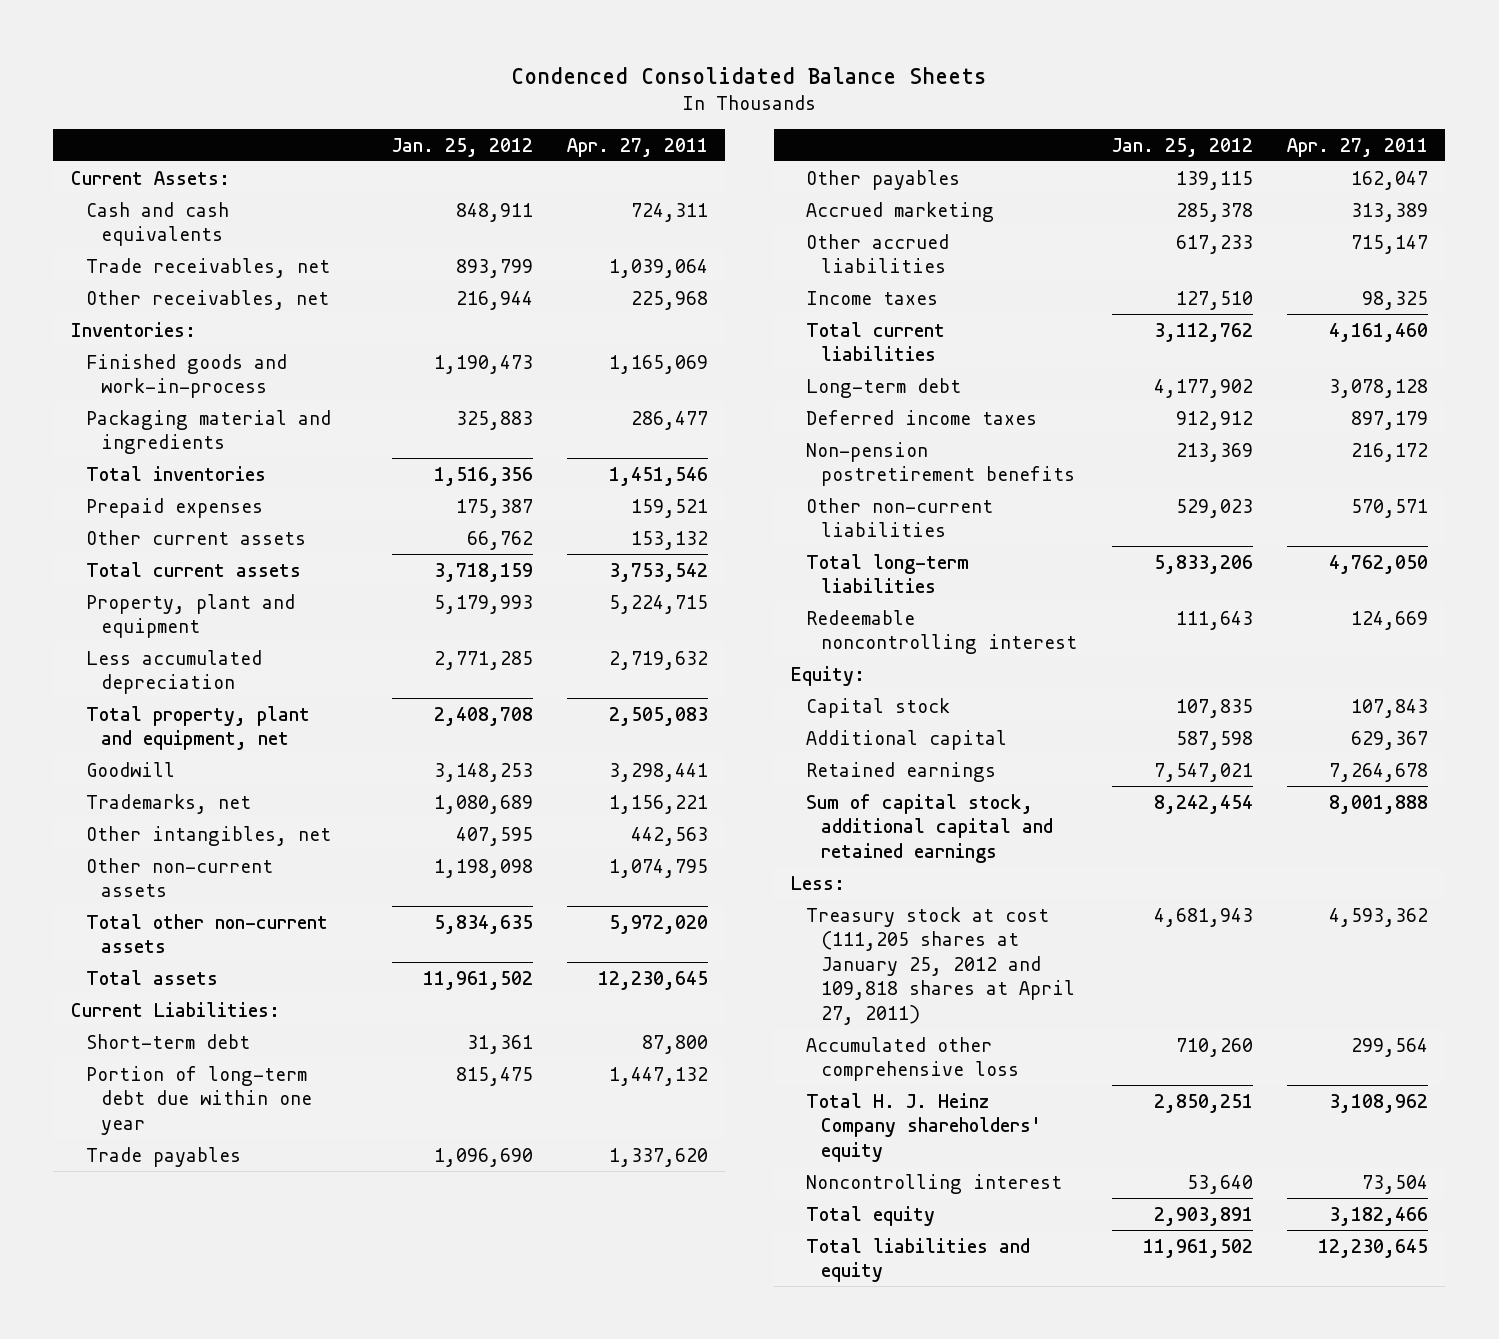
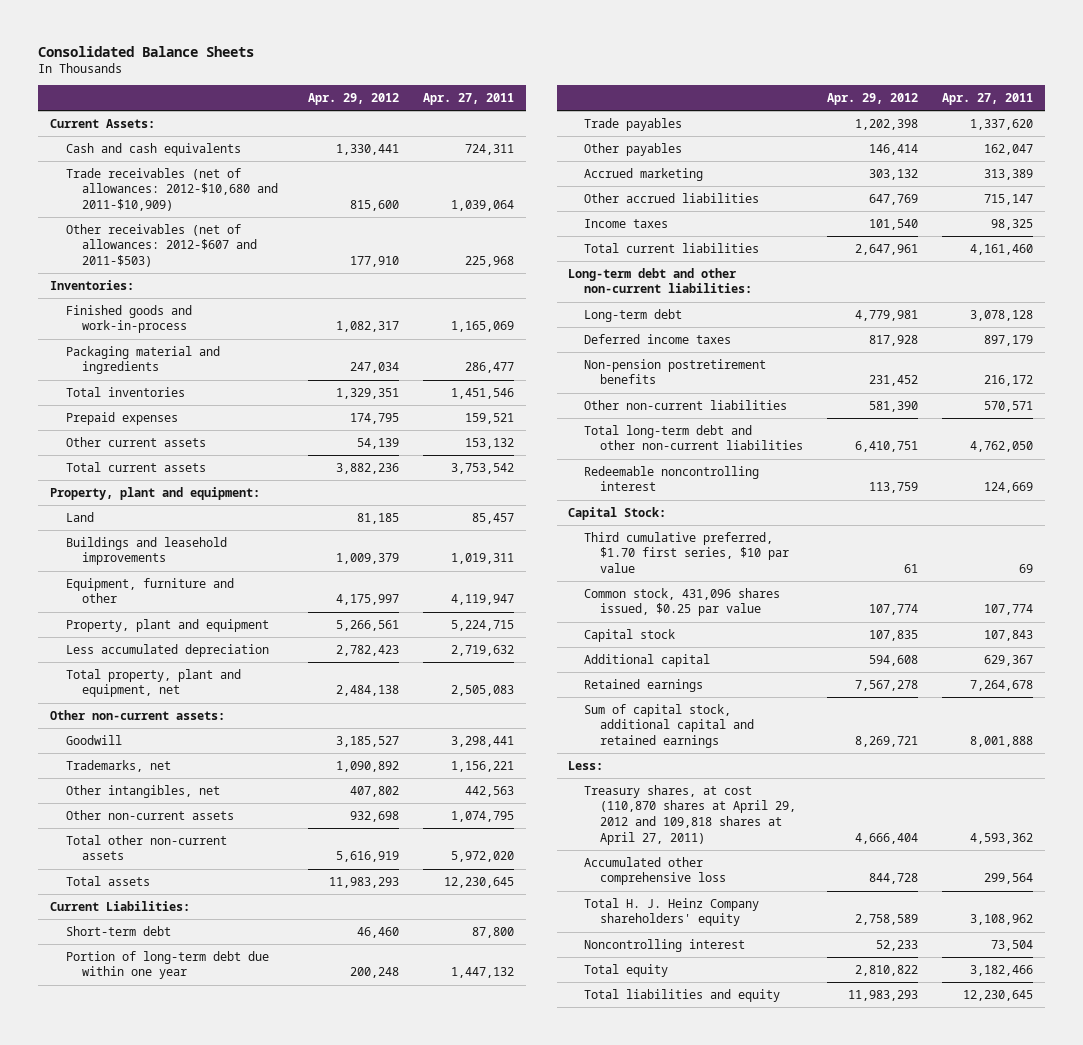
[511,66,987,84] Condenced Consolidated Balance Sheets -> [37,45,254,57] Consolidated Balance Sheets
[391,137,533,157] Jan. 25, 2012 -> none
none -> [308,92,400,105] Apr. 29, 2012
[85,257,330,278] Trade receivables, net -> [65,167,278,212] Trade receivables (net of allowances: 2012-$10,680 and 2011-$10,909)
[85,289,329,310] Other receivables, net -> [65,223,257,268] Other receivables (net of allowances: 2012-$607 and 2011-$503)
none -> [49,486,260,500] Property, plant and equipment:
none -> [65,511,94,522] Land
none -> [65,536,227,566] Buildings and leasehold improvements
none -> [65,577,234,604] Equipment, furniture and other
none -> [49,709,225,720] Other non-current assets:
none -> [568,267,753,294] Long-term debt and other non-current liabilities:
[806,553,970,594] Total long-term liabilities -> [584,424,804,451] Total long-term debt and other non-current liabilities
[790,665,865,686] Equity: -> none
none -> [568,506,667,520] Capital Stock:
none -> [584,531,790,574] Third cumulative preferred, $1.70 first series, $10 par value
none -> [584,587,781,617] Common stock, 431,096 shares issued, $0.25 par value
[806,906,1076,1025] Treasury stock at cost (111,205 shares at January 25, 2012 and 109,818 shares at April 27, 2011) -> [584,784,797,845] Treasury shares, at cost (110,870 shares at April 29, 2012 and 109,818 shares at April 27, 2011)

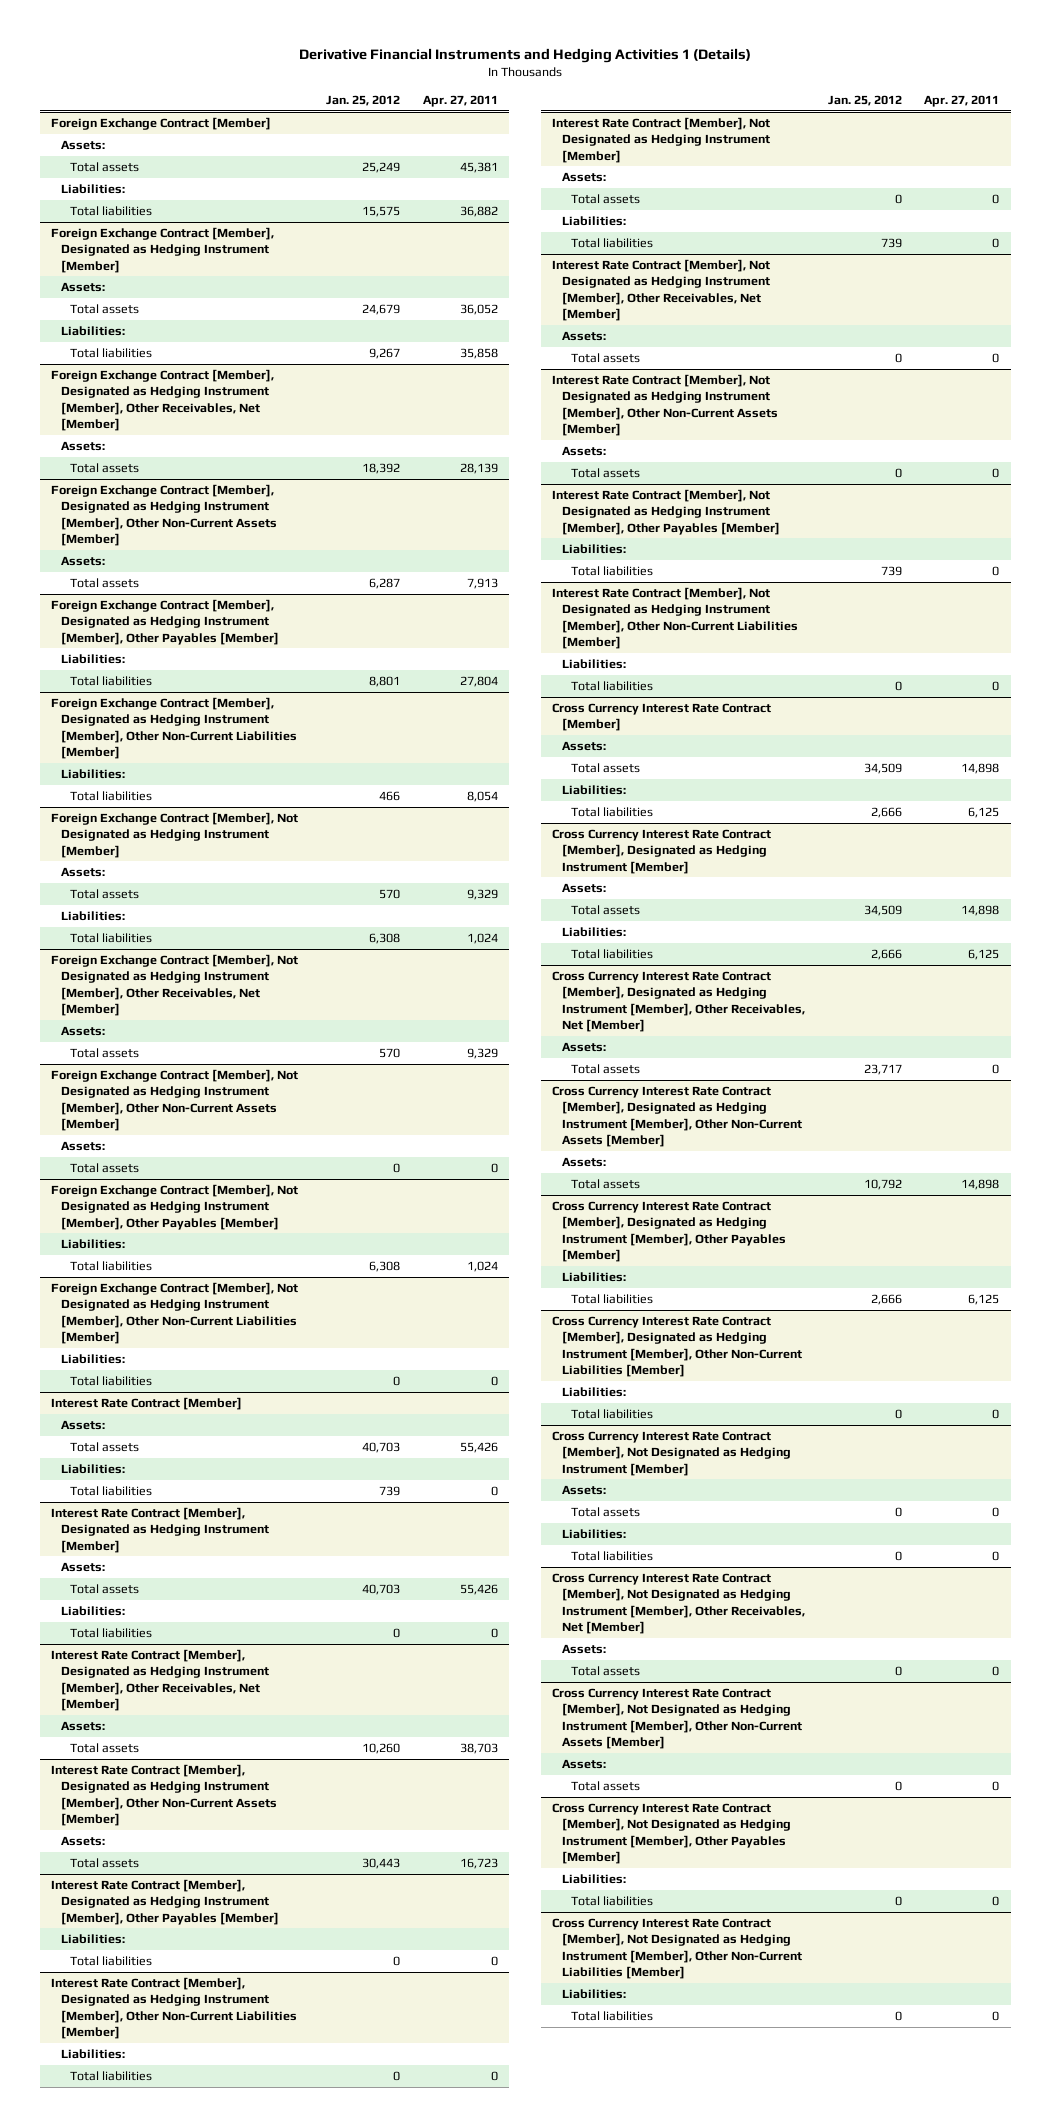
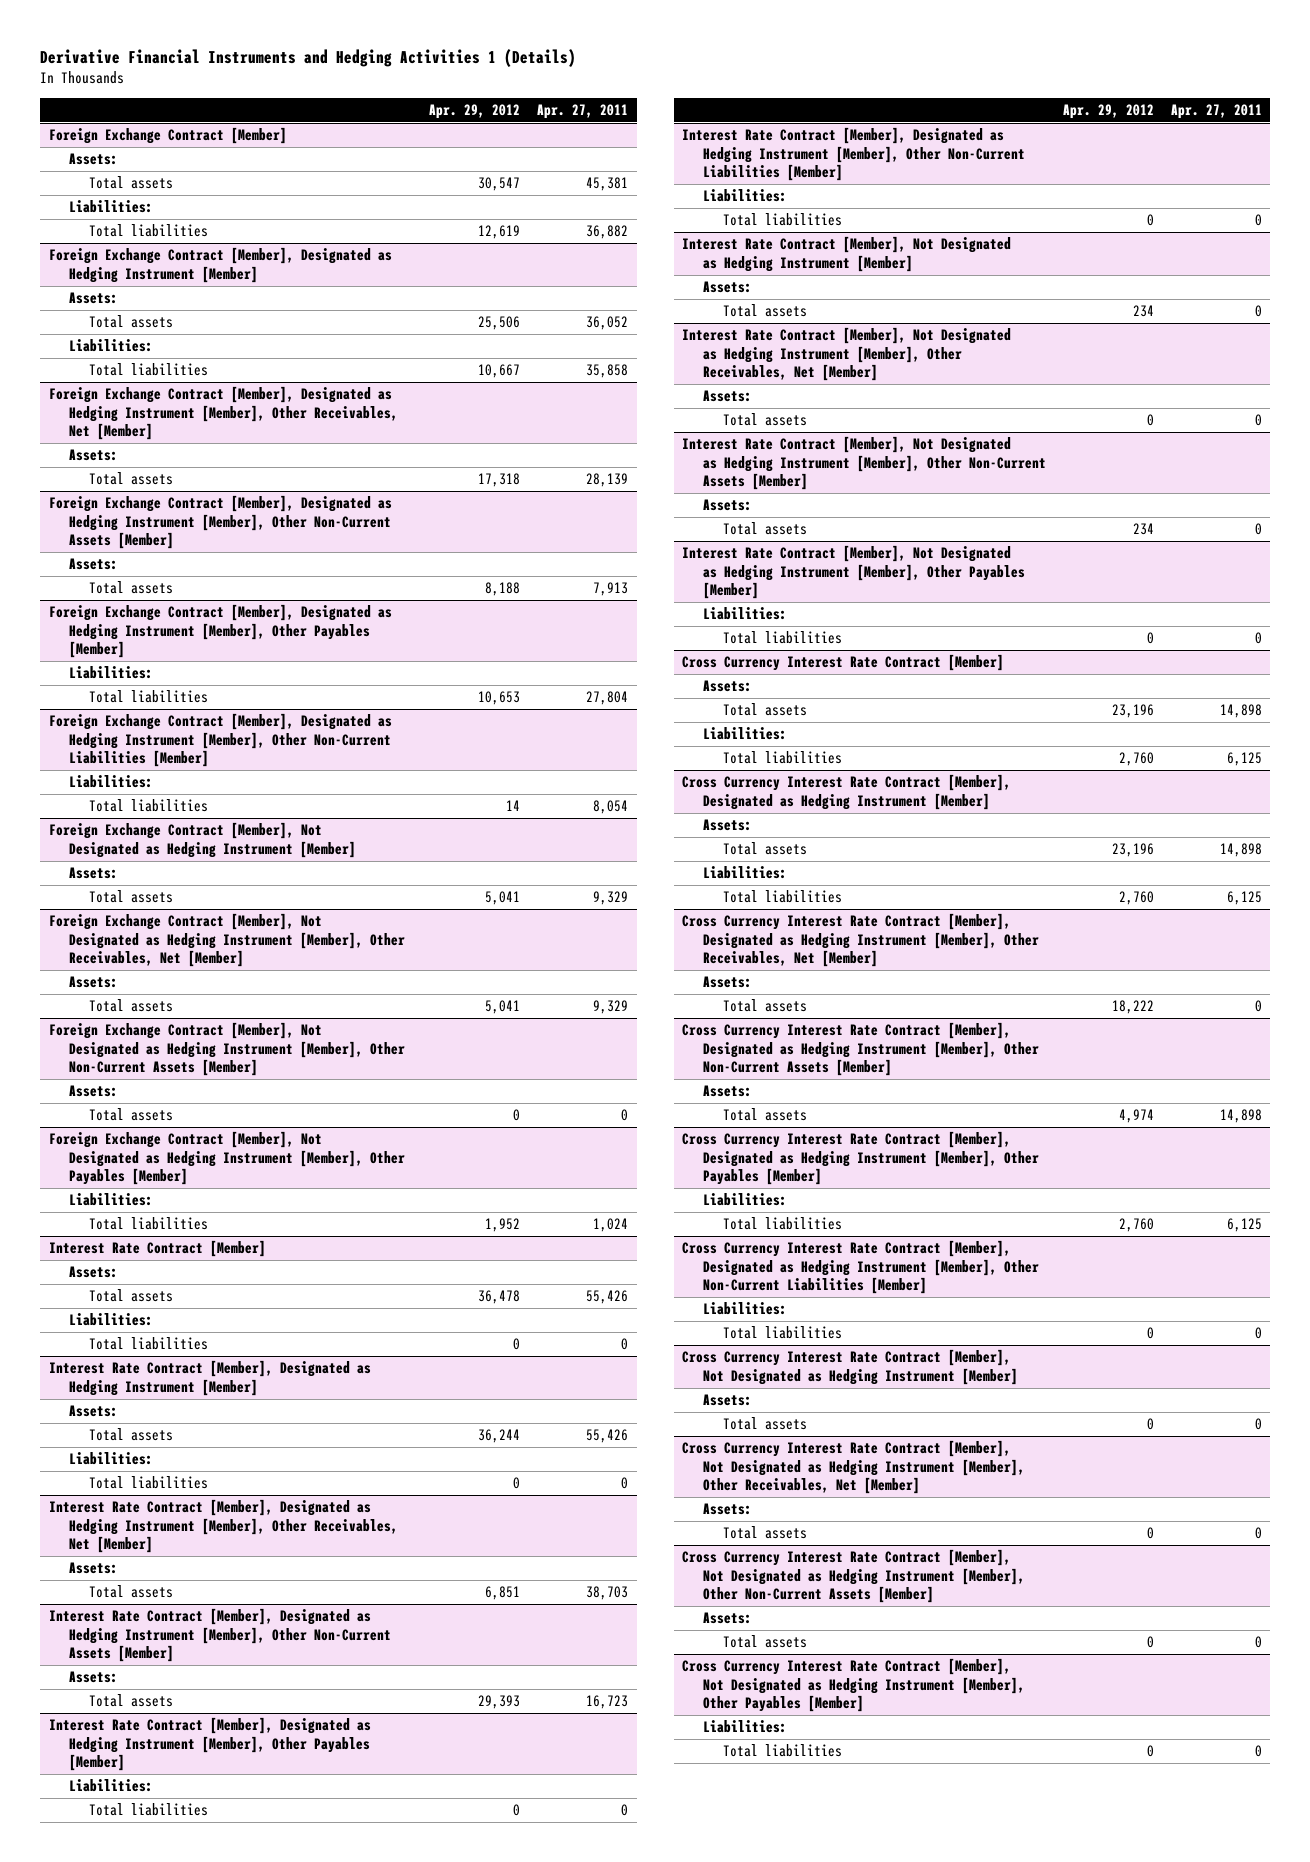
[326,94,401,106] Jan. 25, 2012 -> none
none -> [428,104,520,120] Apr. 29, 2012
[60,910,125,921] Liabilities: -> none
[70,932,153,943] Total liabilities -> none
[51,1281,299,1344] Foreign Exchange Contract [Member], Not Designated as Hedging Instrument [Member], Other Non-Current Liabilities [Member] -> none
[60,1353,125,1364] Liabilities: -> none
[70,1375,153,1386] Total liabilities -> none
[561,215,626,226] Liabilities: -> none
[571,237,654,248] Total liabilities -> none
[552,586,798,649] Interest Rate Contract [Member], Not Designated as Hedging Instrument [Member], Other Non-Current Liabilities [Member] -> none
[561,658,626,669] Liabilities: -> none
[571,680,654,691] Total liabilities -> none
[561,1528,626,1539] Liabilities: -> none
[571,1550,654,1561] Total liabilities -> none
[552,1917,802,1979] Cross Currency Interest Rate Contract [Member], Not Designated as Hedging Instrument [Member], Other Non-Current Liabilities [Member] -> none
[561,1988,626,1999] Liabilities: -> none
[571,2010,654,2021] Total liabilities -> none

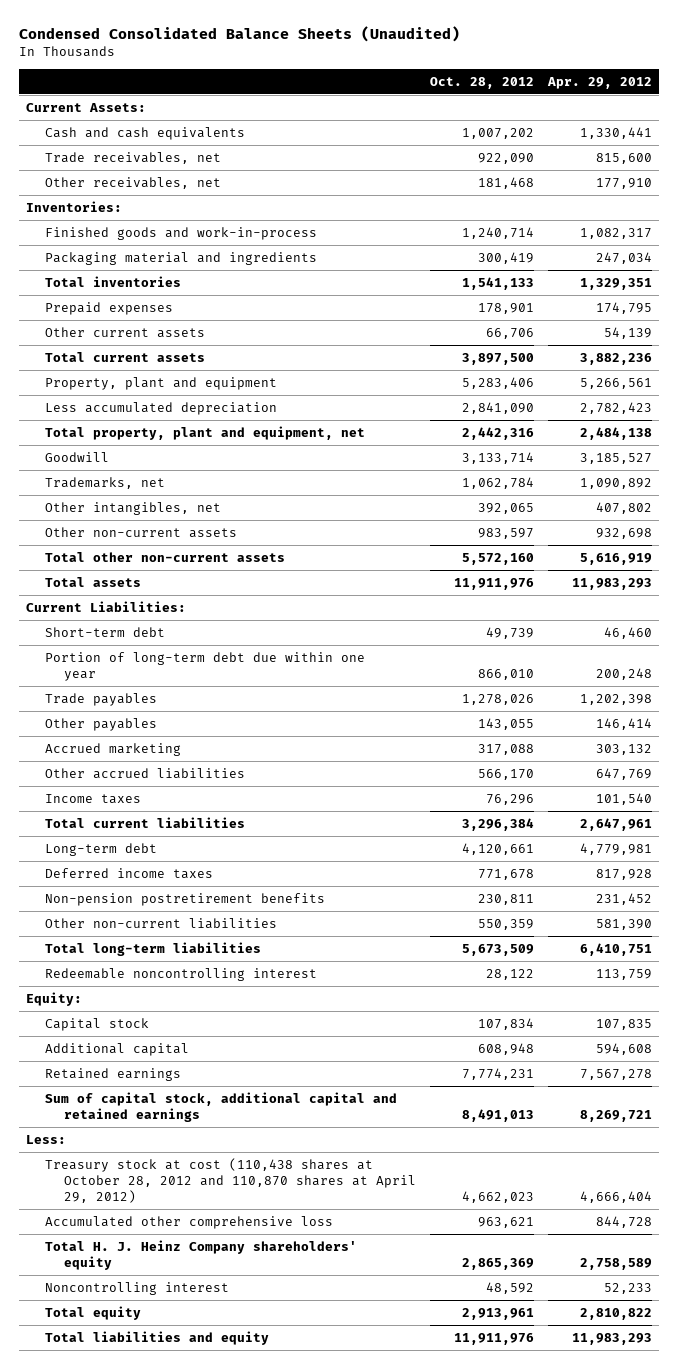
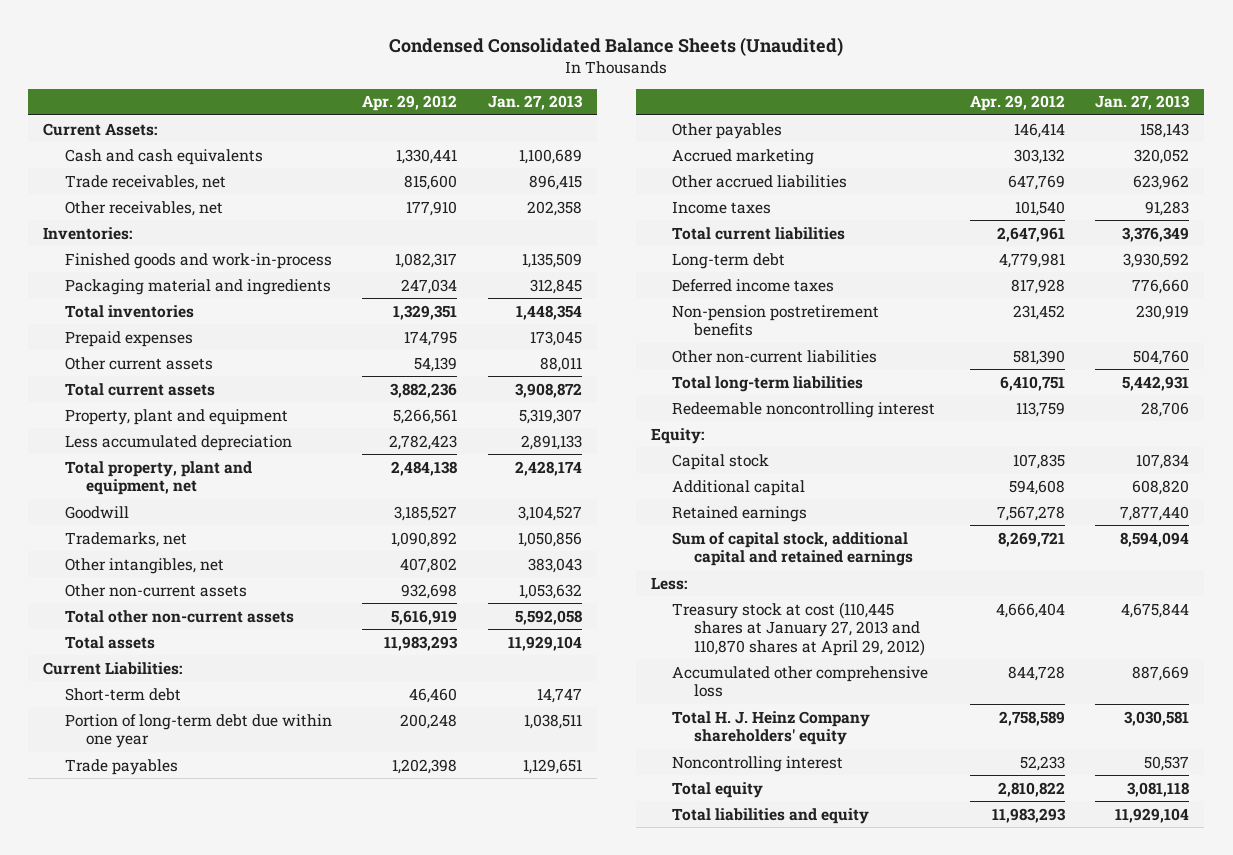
[429,76,534,89] Oct. 28, 2012 -> none
none -> [487,95,583,111] Jan. 27, 2013
[45,1157,417,1204] Treasury stock at cost (110,438 shares at October 28, 2012 and 110,870 shares at April 29, 2012) -> [672,601,925,656] Treasury stock at cost (110,445 shares at January 27, 2013 and 110,870 shares at April 29, 2012)

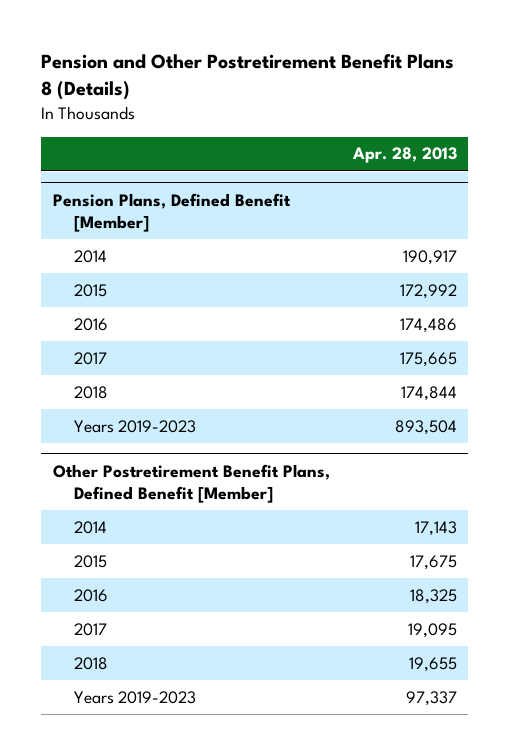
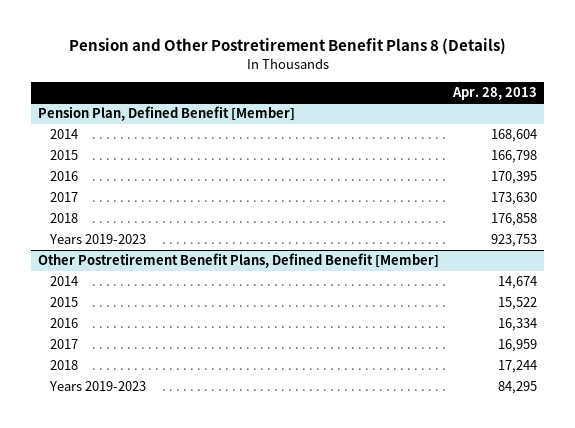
[52,192,291,232] Pension Plans, Defined Benefit [Member] -> [38,106,296,122] Pension Plan, Defined Benefit [Member]
[402,249,457,265] 190,917 -> [491,129,538,143] 168,604
[399,283,457,299] 172,992 -> [491,150,538,164] 166,798
[399,317,457,333] 174,486 -> [491,171,538,185] 170,395
[399,351,457,367] 175,665 -> [491,192,538,206] 173,630
[400,385,457,401] 174,844 -> [491,213,538,227] 176,858
[394,419,457,435] 893,504 -> [491,234,538,248] 923,753
[414,520,457,536] 17,143 -> [498,276,538,290] 14,674
[409,554,457,570] 17,675 -> [498,297,538,311] 15,522
[409,588,457,604] 18,325 -> [498,318,538,332] 16,334
[407,622,457,638] 19,095 -> [498,339,538,353] 16,959
[408,656,457,672] 19,655 -> [498,360,538,374] 17,244
[405,690,457,706] 97,337 -> [498,381,538,395] 84,295

